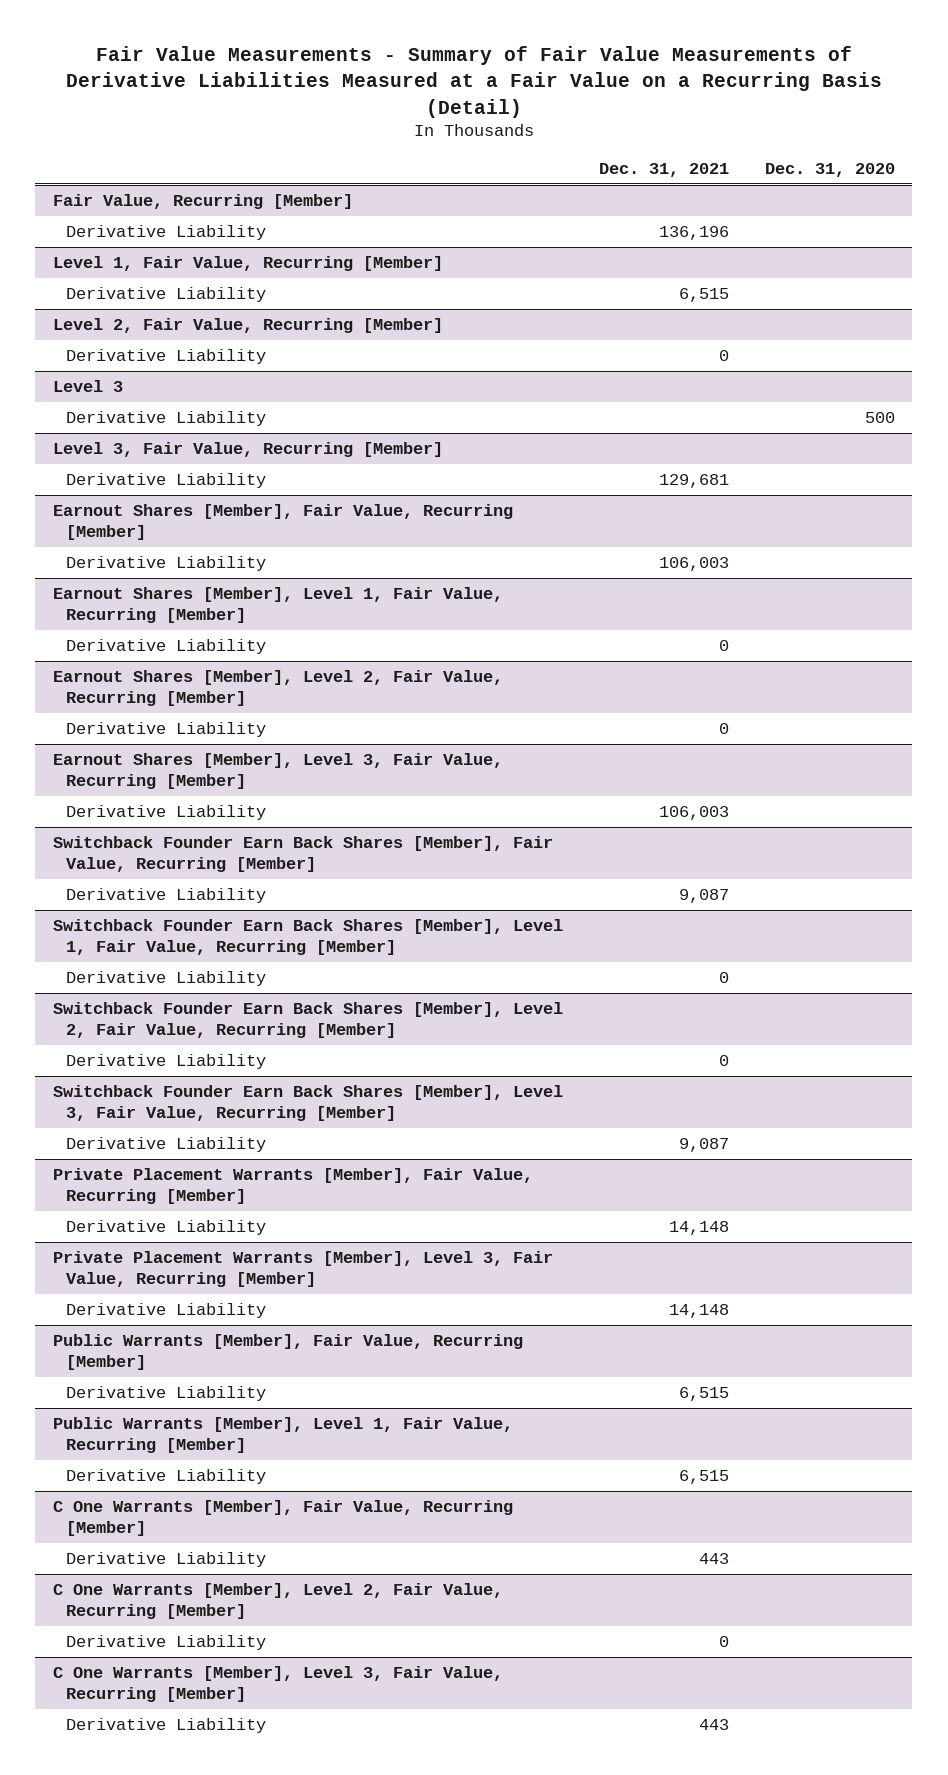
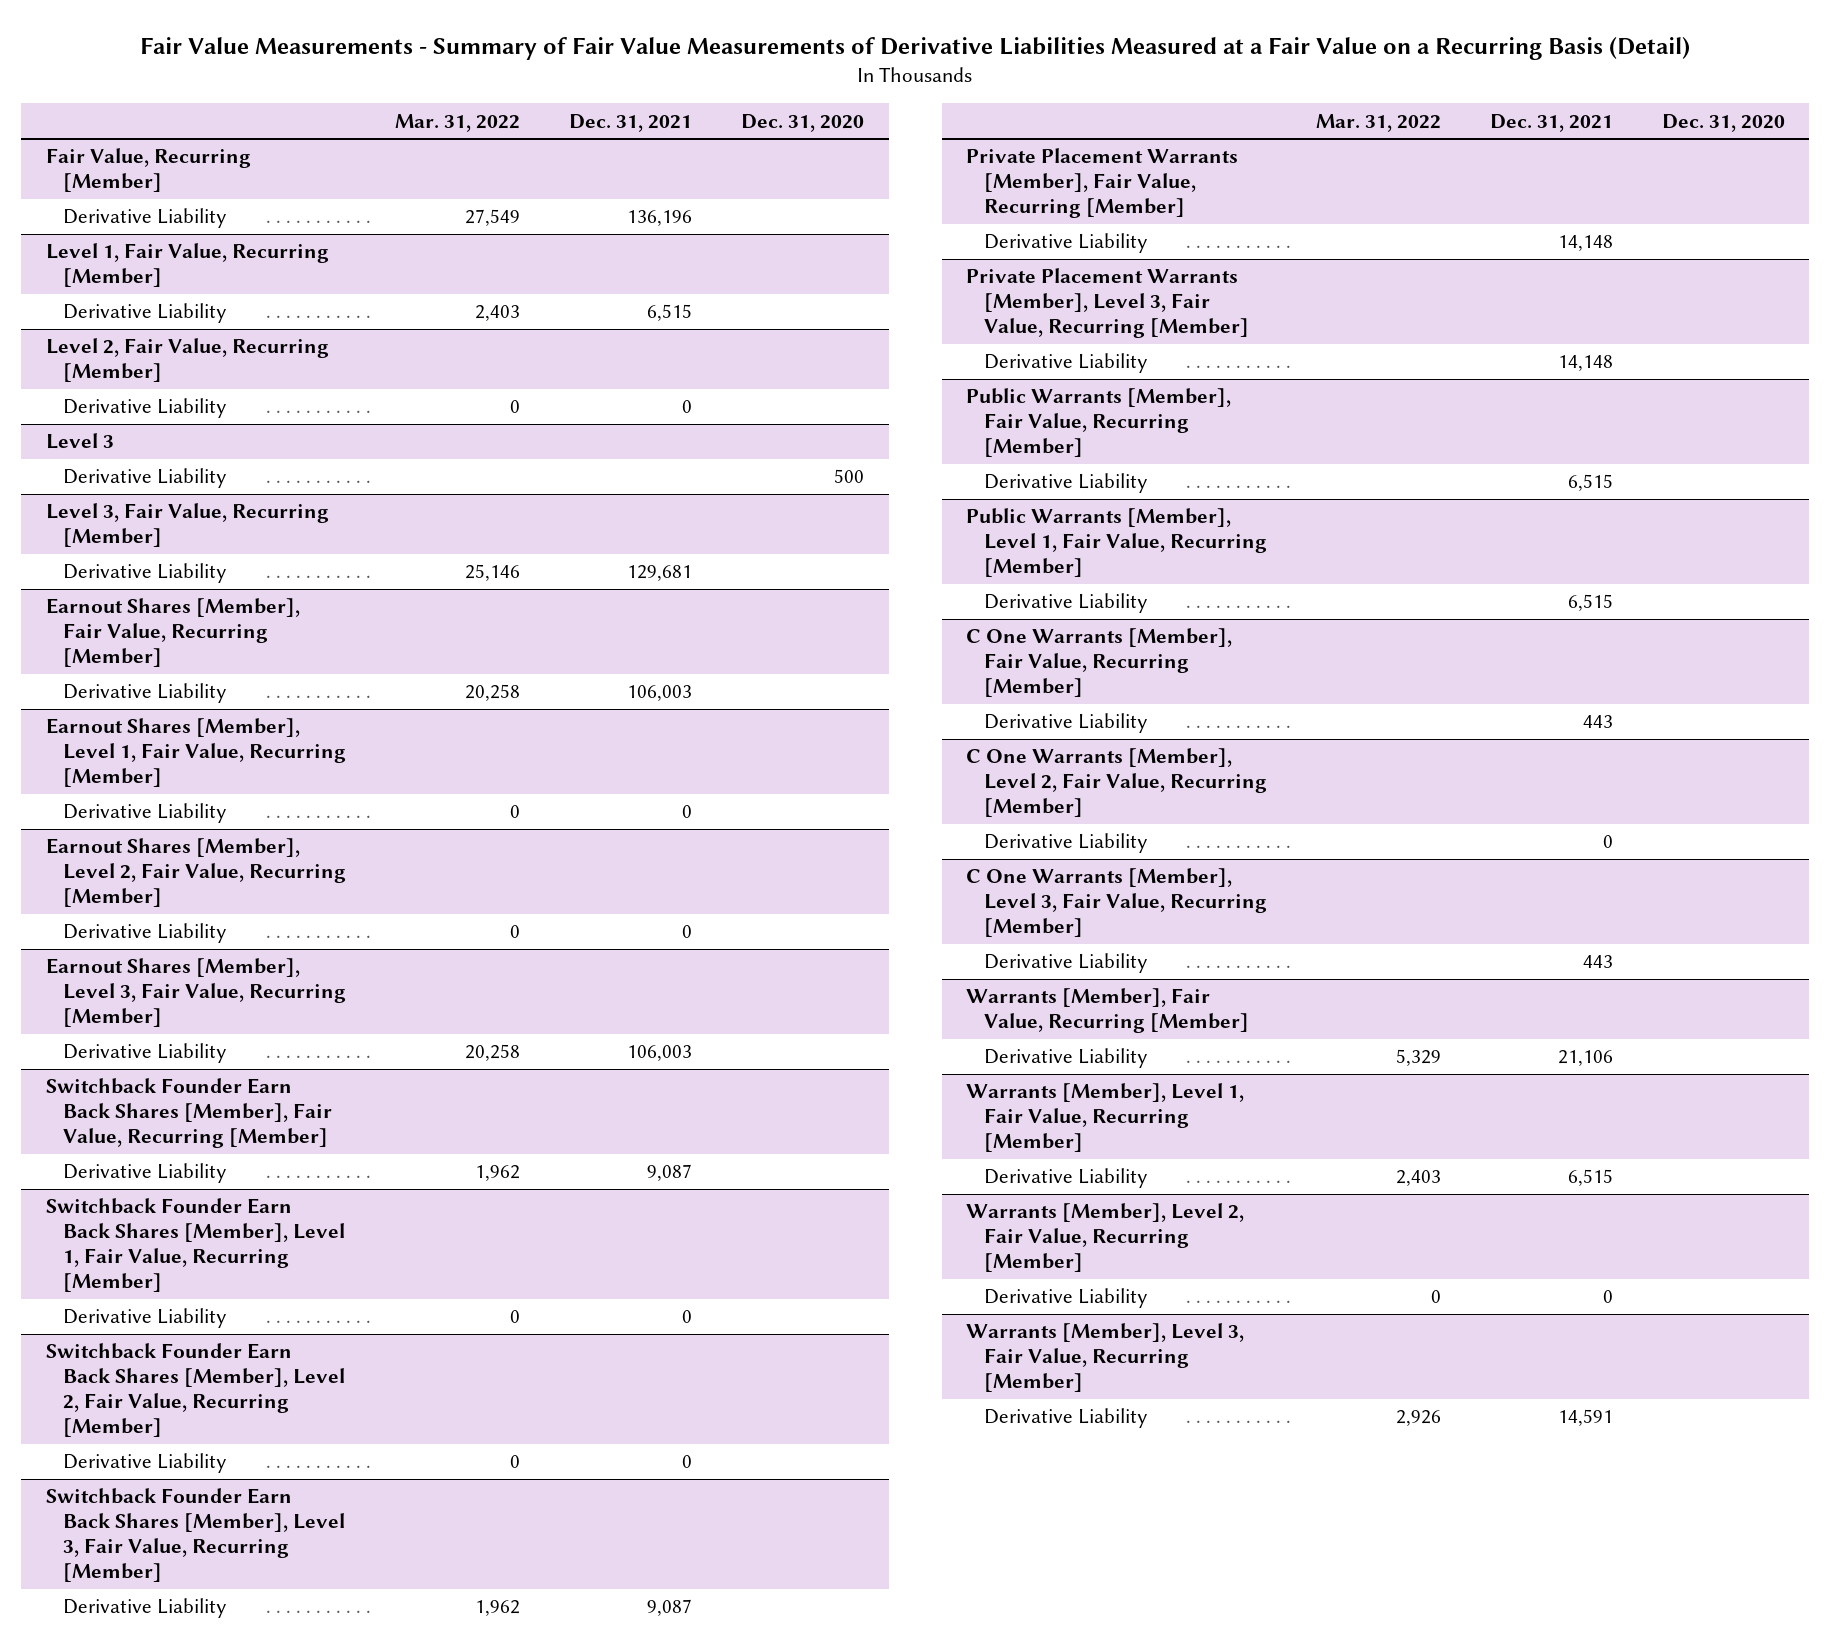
none -> [395,113,521,132] Mar. 31, 2022
none -> [966,988,1249,1034] Warrants [Member], Fair Value, Recurring [Member]
none -> [983,1048,1148,1069] Derivative Liability
none -> [966,1083,1245,1153] Warrants [Member], Level 1, Fair Value, Recurring [Member]
none -> [983,1168,1148,1189] Derivative Liability
none -> [966,1203,1245,1273] Warrants [Member], Level 2, Fair Value, Recurring [Member]
none -> [983,1288,1148,1309] Derivative Liability
none -> [966,1323,1245,1393] Warrants [Member], Level 3, Fair Value, Recurring [Member]
none -> [983,1408,1148,1429] Derivative Liability

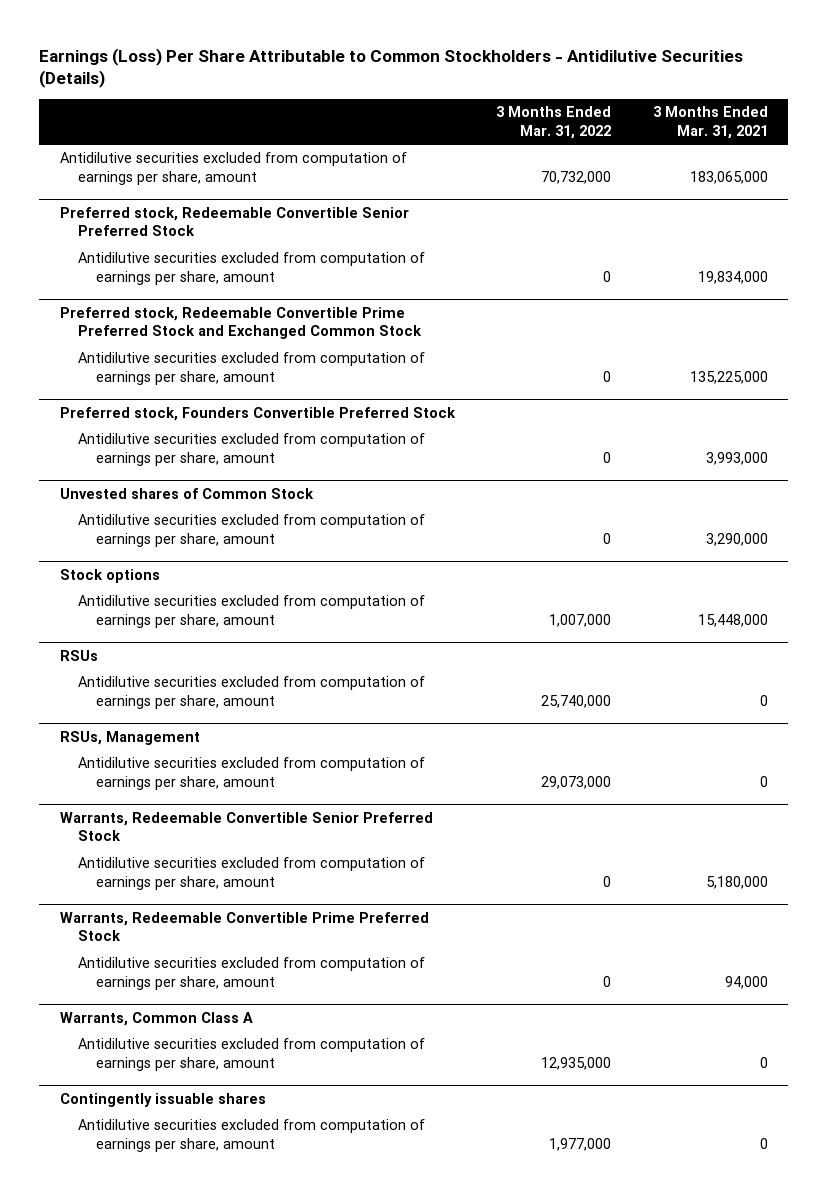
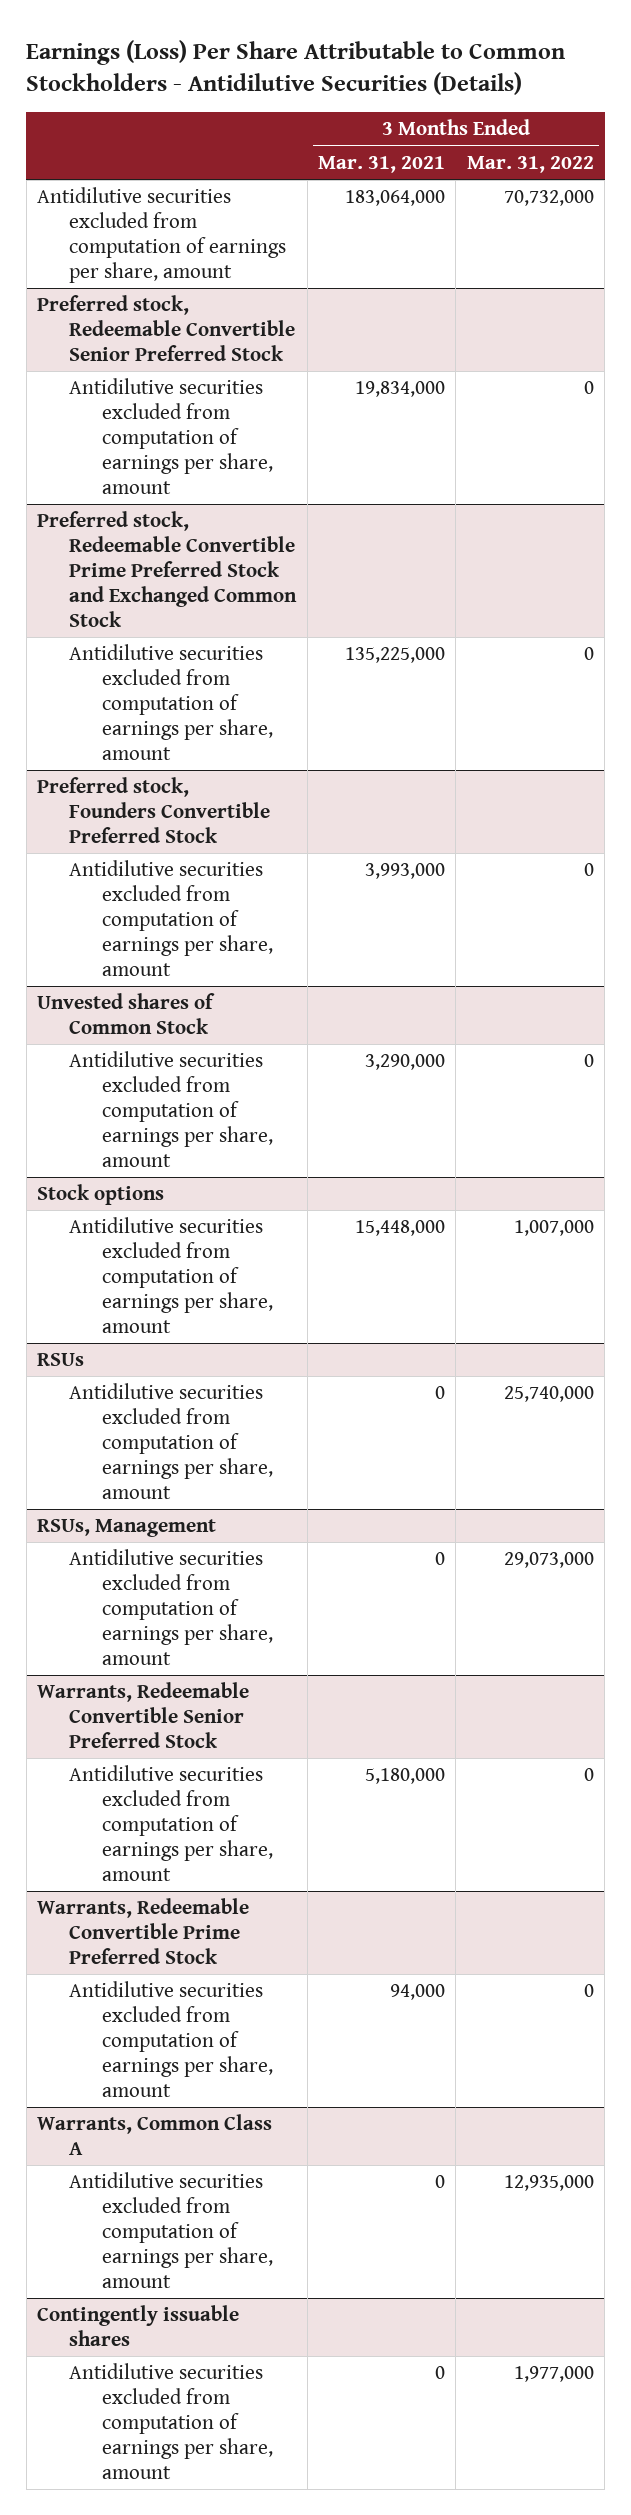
[689,171,768,185] 183,065,000 -> [345,190,446,207] 183,064,000

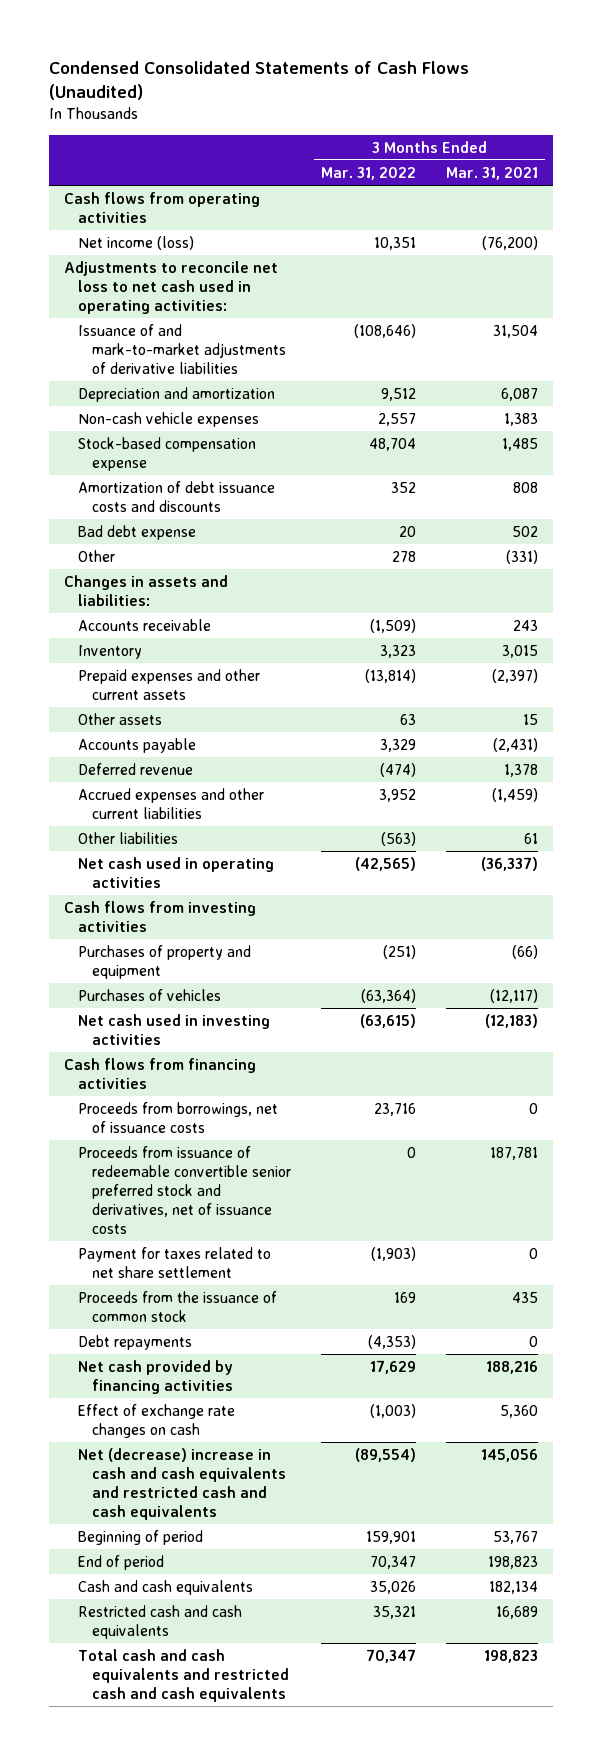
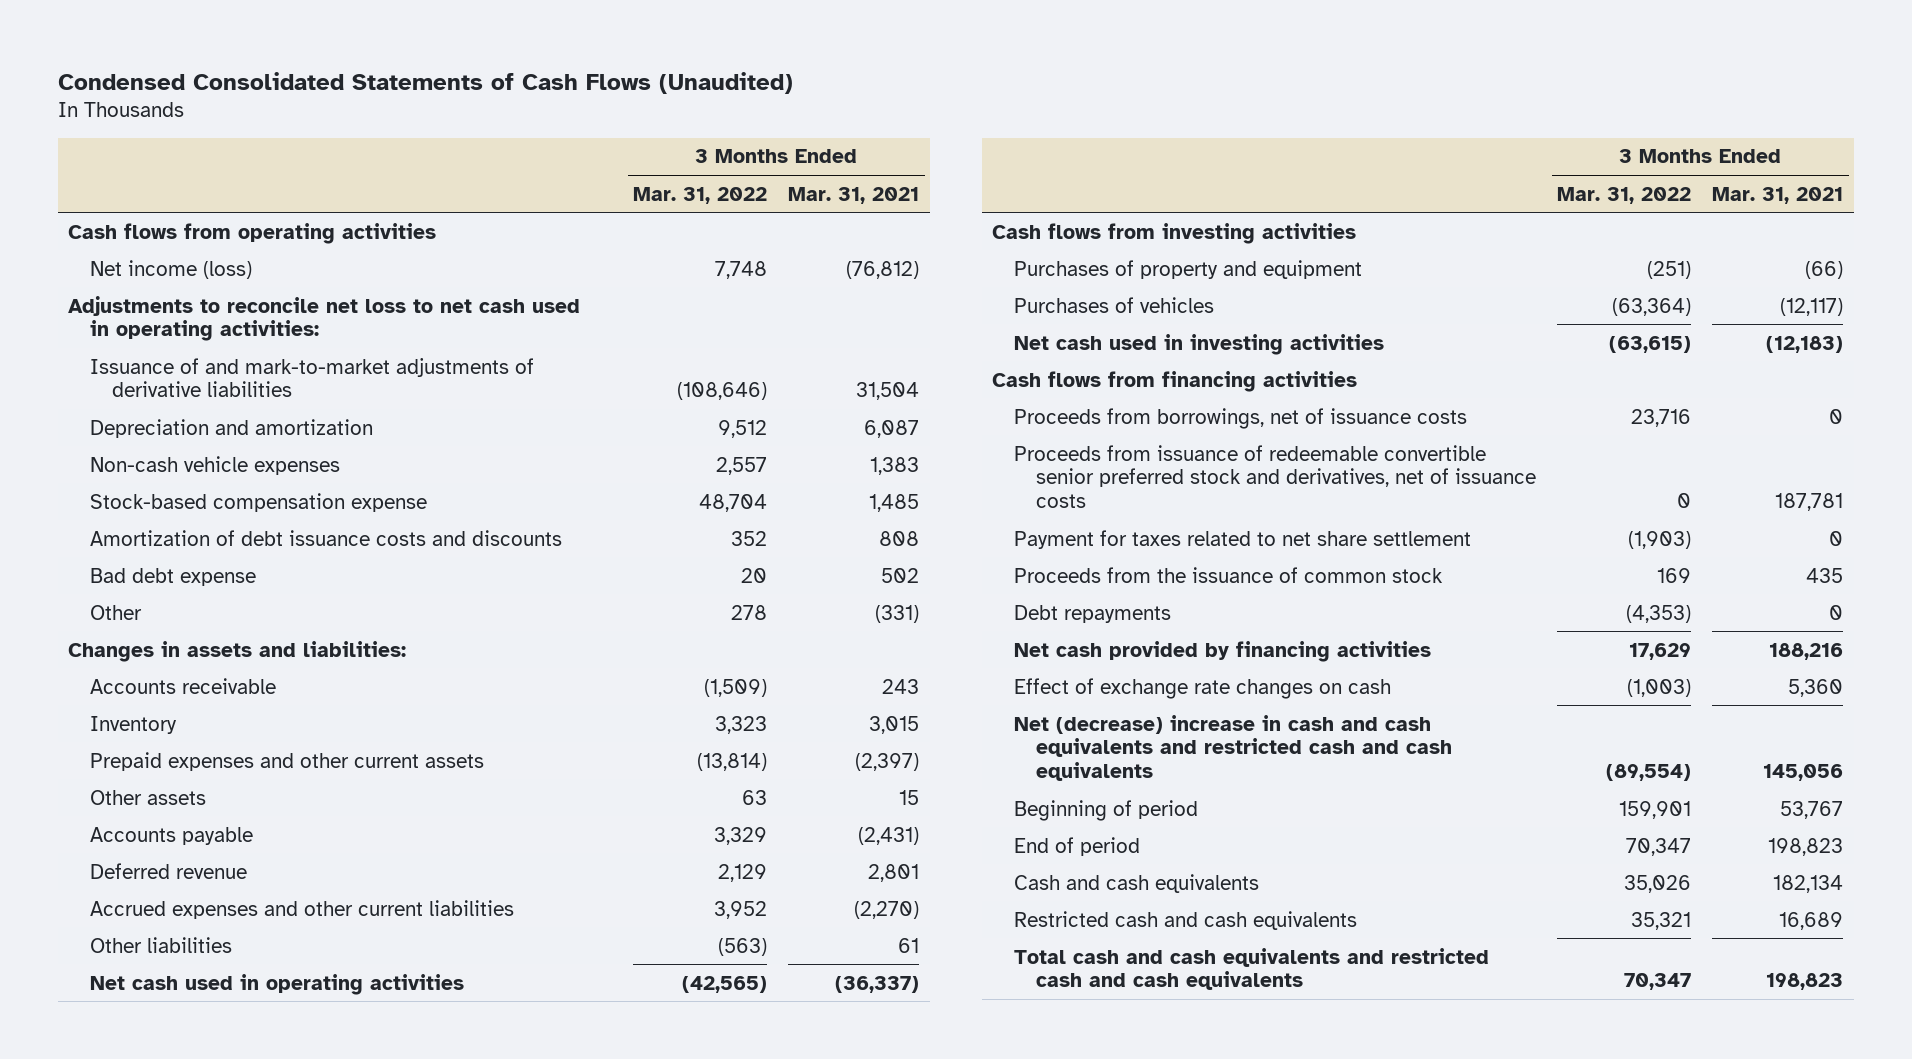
[374,236,417,250] 10,351 -> [715,260,768,279] 7,748
[481,235,538,250] (76,200) -> [846,260,920,279] (76,812)
[380,762,417,777] (474) -> [718,863,768,882] 2,129
[503,763,538,777] 1,378 -> [868,863,920,882] 2,801
[491,787,538,802] (1,459) -> [854,900,920,919] (2,270)

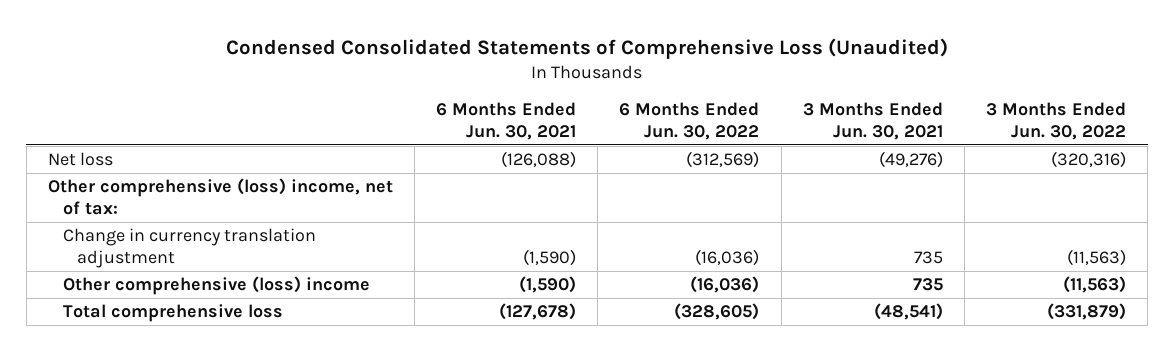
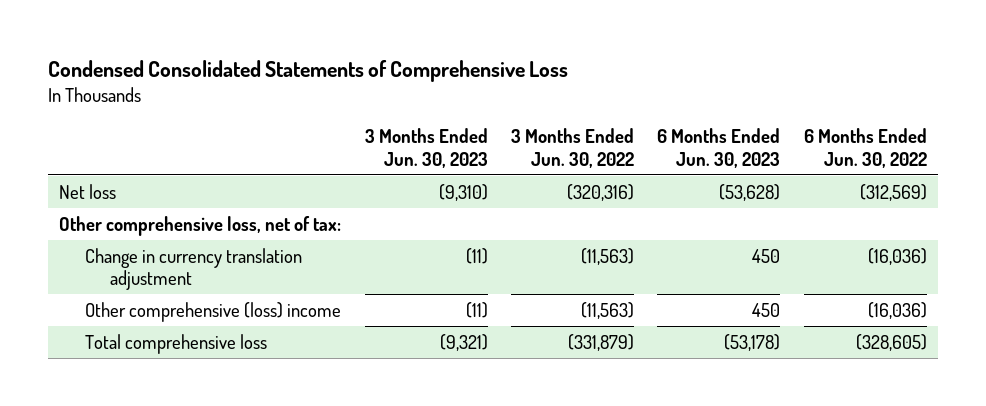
[225,37,948,59] Condensed Consolidated Statements of Comprehensive Loss (Unaudited) -> [47,59,568,82] Condensed Consolidated Statements of Comprehensive Loss
[436,101,577,140] 6 Months Ended Jun. 30, 2021 -> none
[802,101,943,140] 3 Months Ended Jun. 30, 2021 -> none
none -> [364,128,488,168] 3 Months Ended Jun. 30, 2023
none -> [657,128,781,168] 6 Months Ended Jun. 30, 2023
[47,178,393,215] Other comprehensive (loss) income, net of tax: -> [59,215,342,236] Other comprehensive loss, net of tax:

